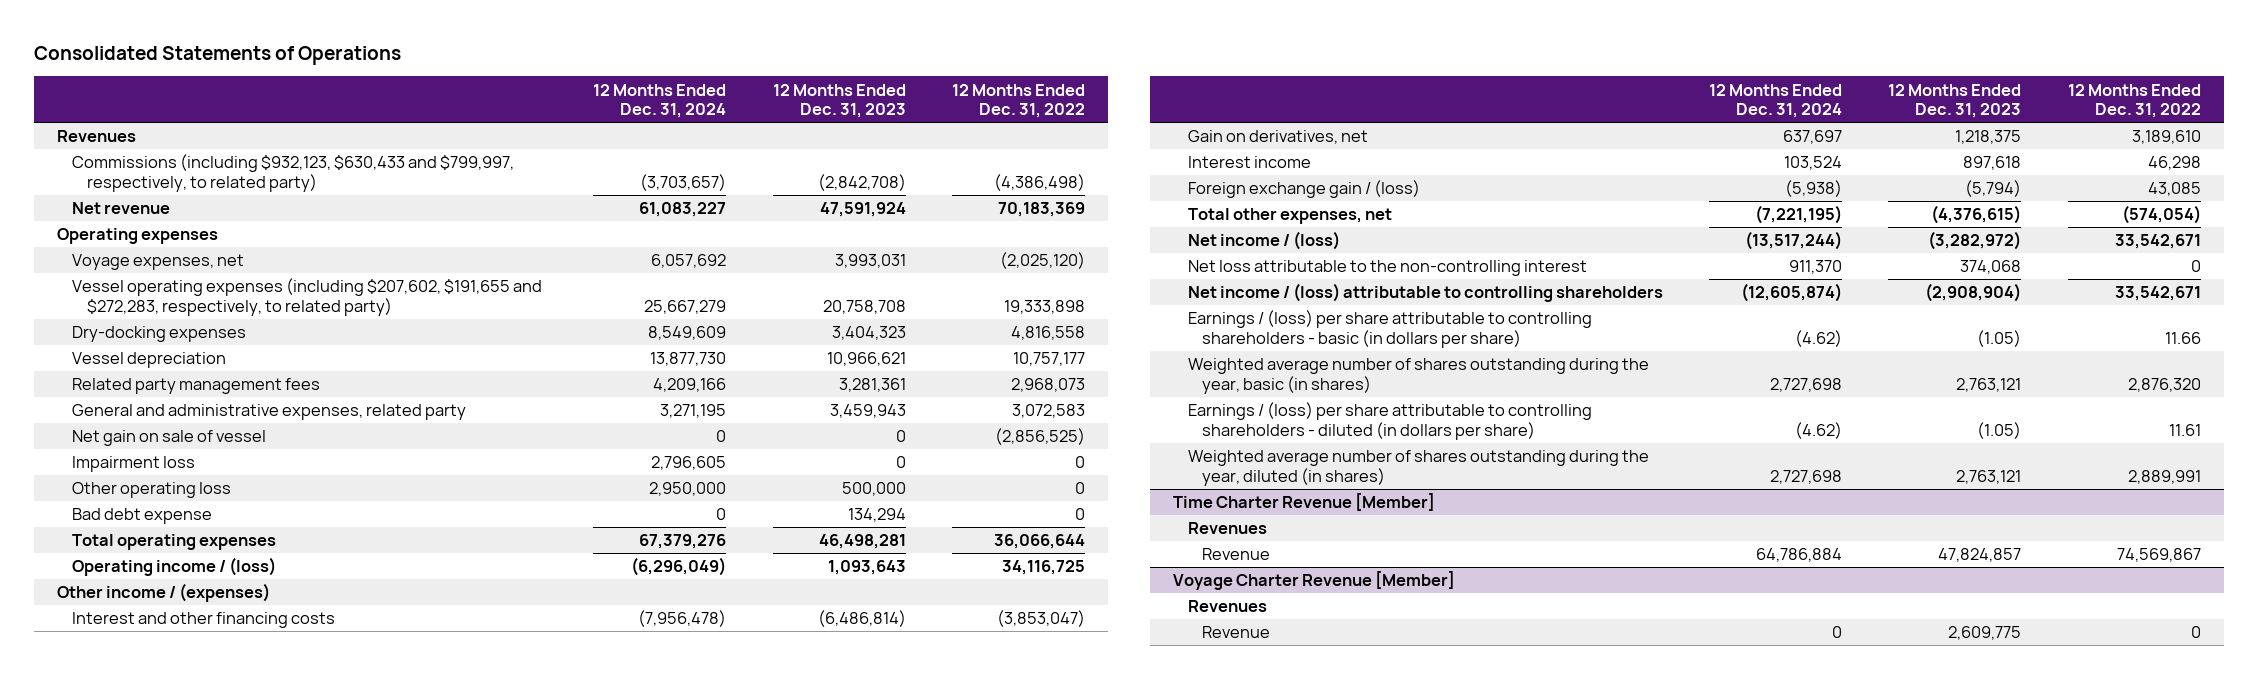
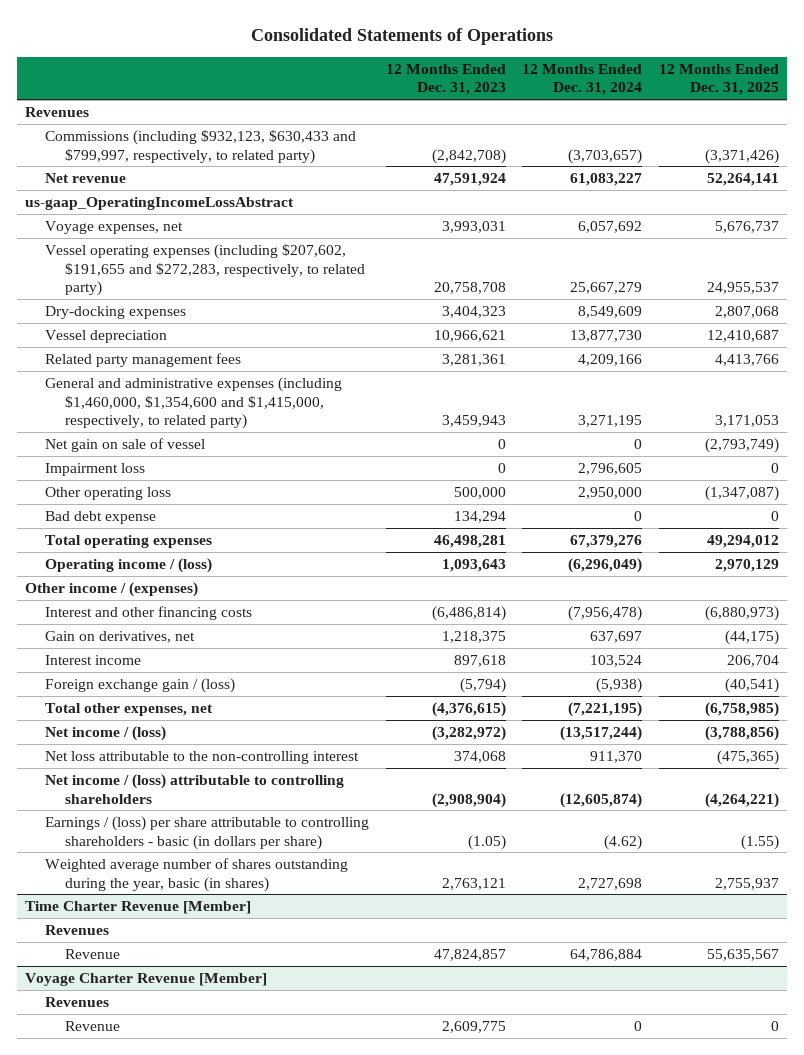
[951,83,1085,118] 12 Months Ended Dec. 31, 2022 -> none
none -> [659,63,780,96] 12 Months Ended Dec. 31, 2025
[57,228,219,245] Operating expenses -> none
none -> [25,196,295,210] us-gaap_OperatingIncomeLossAbstract
[71,404,466,421] General and administrative expenses, related party -> [45,376,343,430] General and administrative expenses (including $1,460,000, $1,354,600 and $1,415,000, respectively, to related party)
[1187,402,1592,440] Earnings / (loss) per share attributable to controlling shareholders - diluted (in dollars per share) -> none
[1187,450,1649,486] Weighted average number of shares outstanding during the year, diluted (in shares) -> none

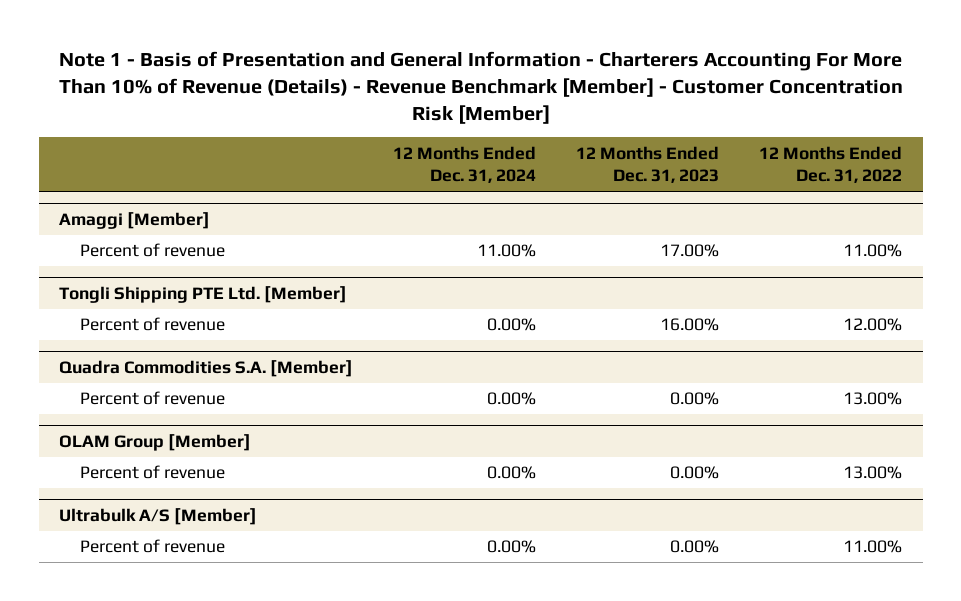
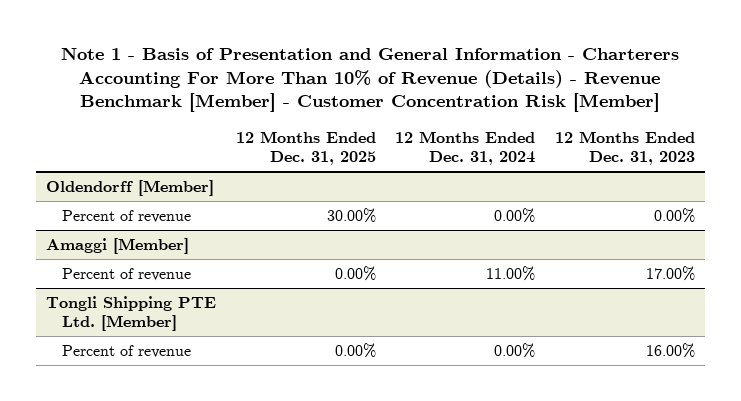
[759,145,903,184] 12 Months Ended Dec. 31, 2022 -> none
none -> [235,130,376,165] 12 Months Ended Dec. 31, 2025
none -> [45,179,214,196] Oldendorff [Member]
none -> [62,209,192,223] Percent of revenue
[58,359,353,377] Quadra Commodities S.A. [Member] -> none
[80,391,226,406] Percent of revenue -> none
[58,433,251,451] OLAM Group [Member] -> none
[80,465,226,480] Percent of revenue -> none
[58,507,257,525] Ultrabulk A/S [Member] -> none
[80,539,226,554] Percent of revenue -> none

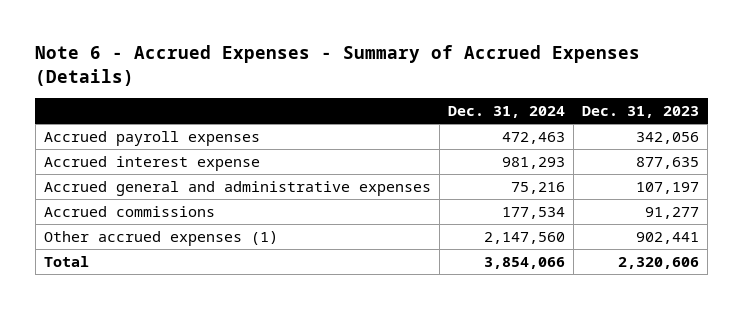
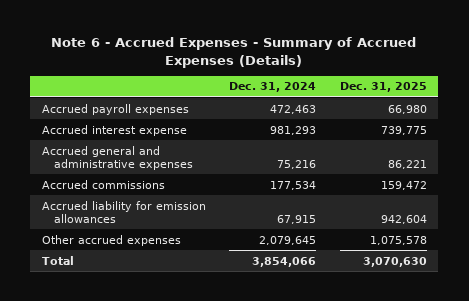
[582,106,700,119] Dec. 31, 2023 -> none
none -> [339,82,427,93] Dec. 31, 2025
none -> [41,200,206,223] Accrued liability for emission allowances
[43,231,278,247] Other accrued expenses (1) -> [41,234,181,246] Other accrued expenses
[483,232,565,245] 2,147,560 -> [259,235,317,245] 2,079,645

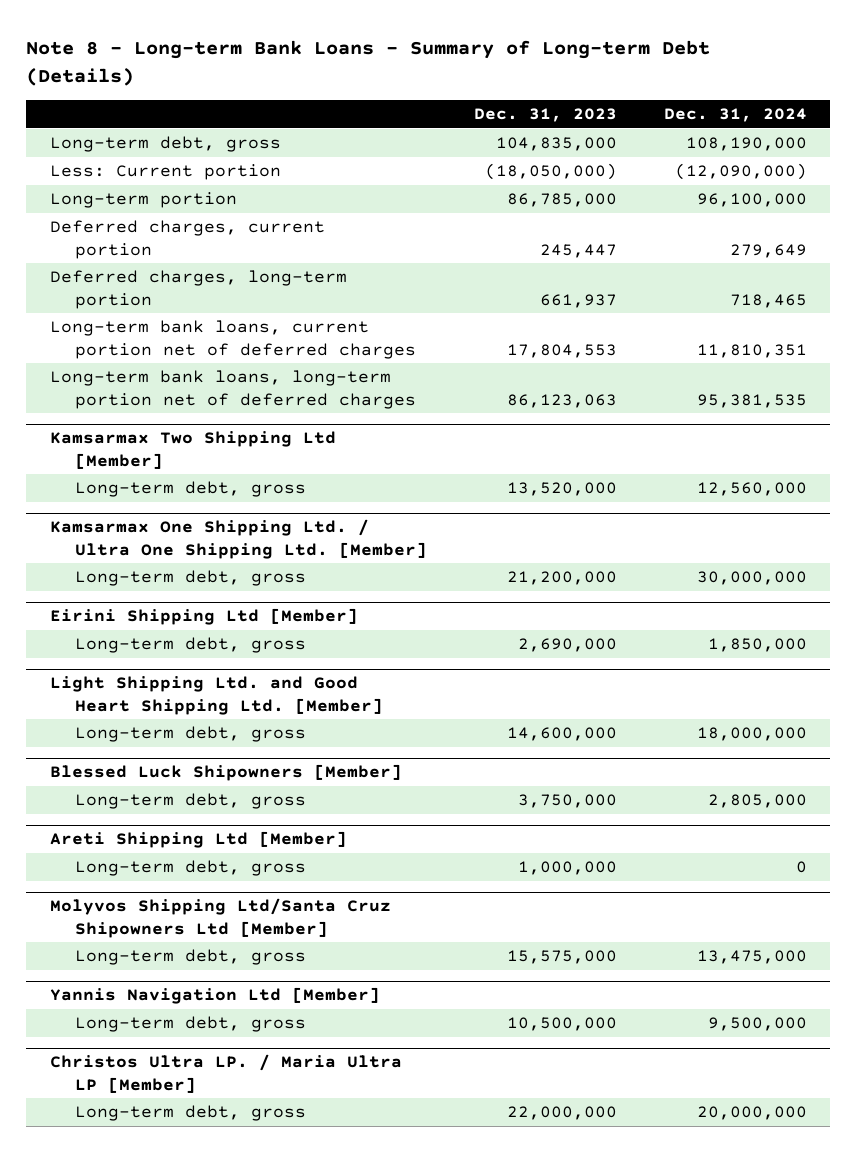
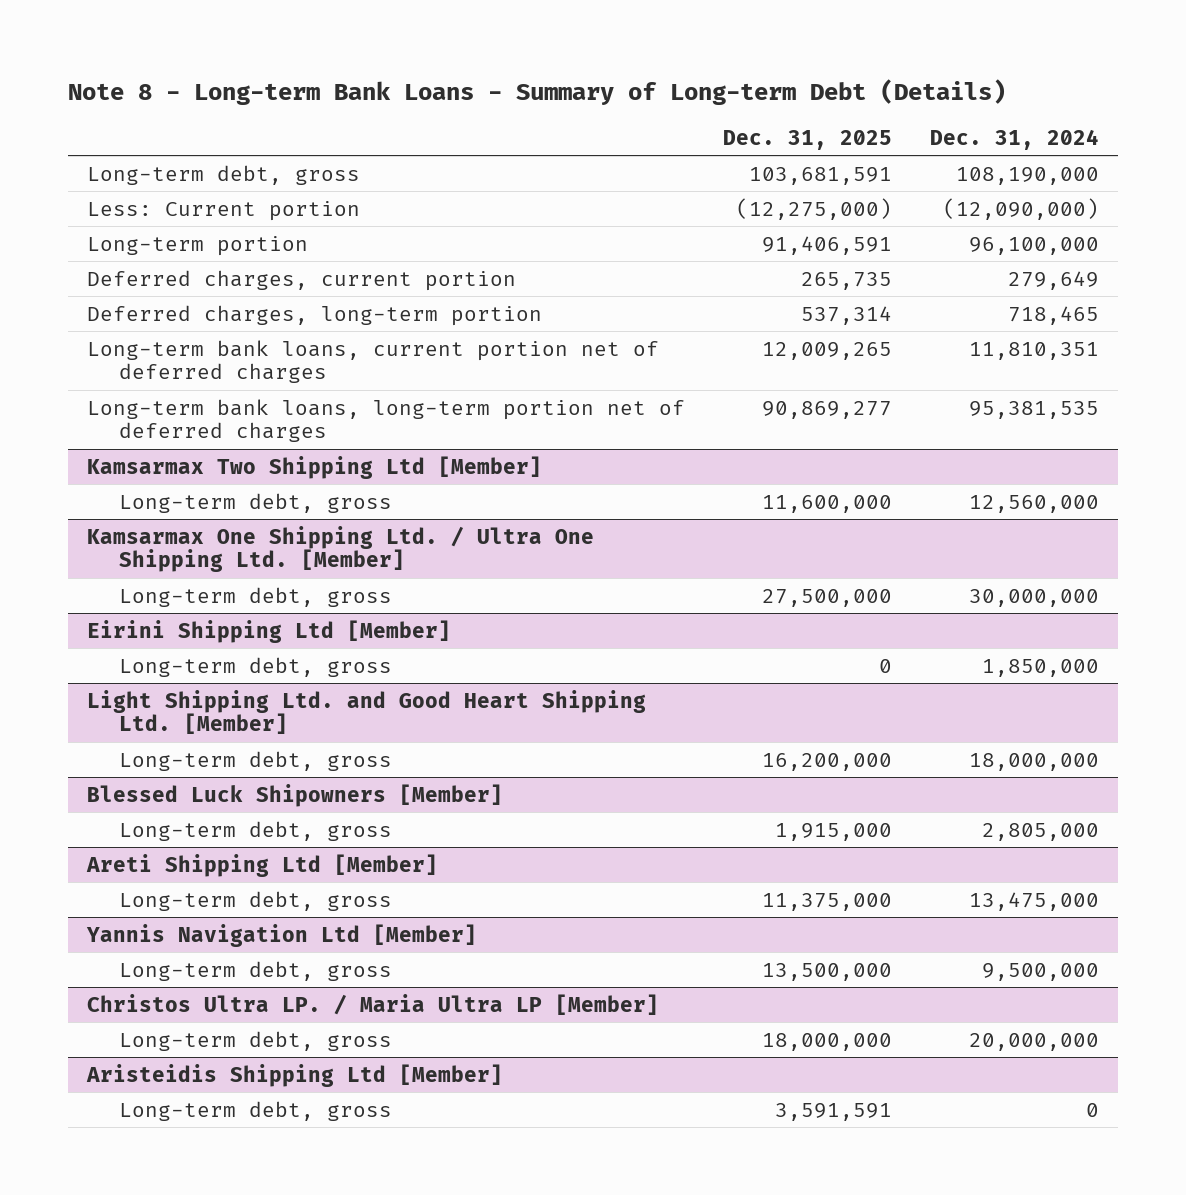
[473,108,617,123] Dec. 31, 2023 -> none
none -> [723,129,893,150] Dec. 31, 2025
[75,860,307,877] Long-term debt, gross -> none
[49,898,391,938] Molyvos Shipping Ltd/Santa Cruz Shipowners Ltd [Member] -> none
none -> [86,1063,504,1087] Aristeidis Shipping Ltd [Member]
none -> [119,1100,393,1121] Long-term debt, gross

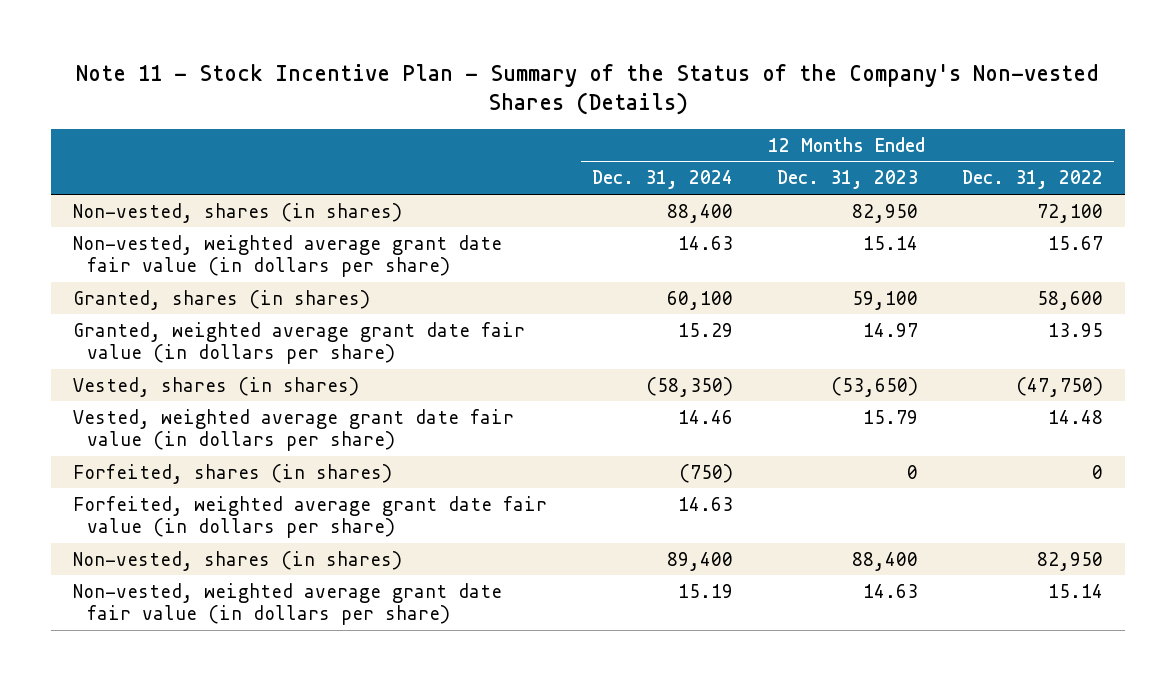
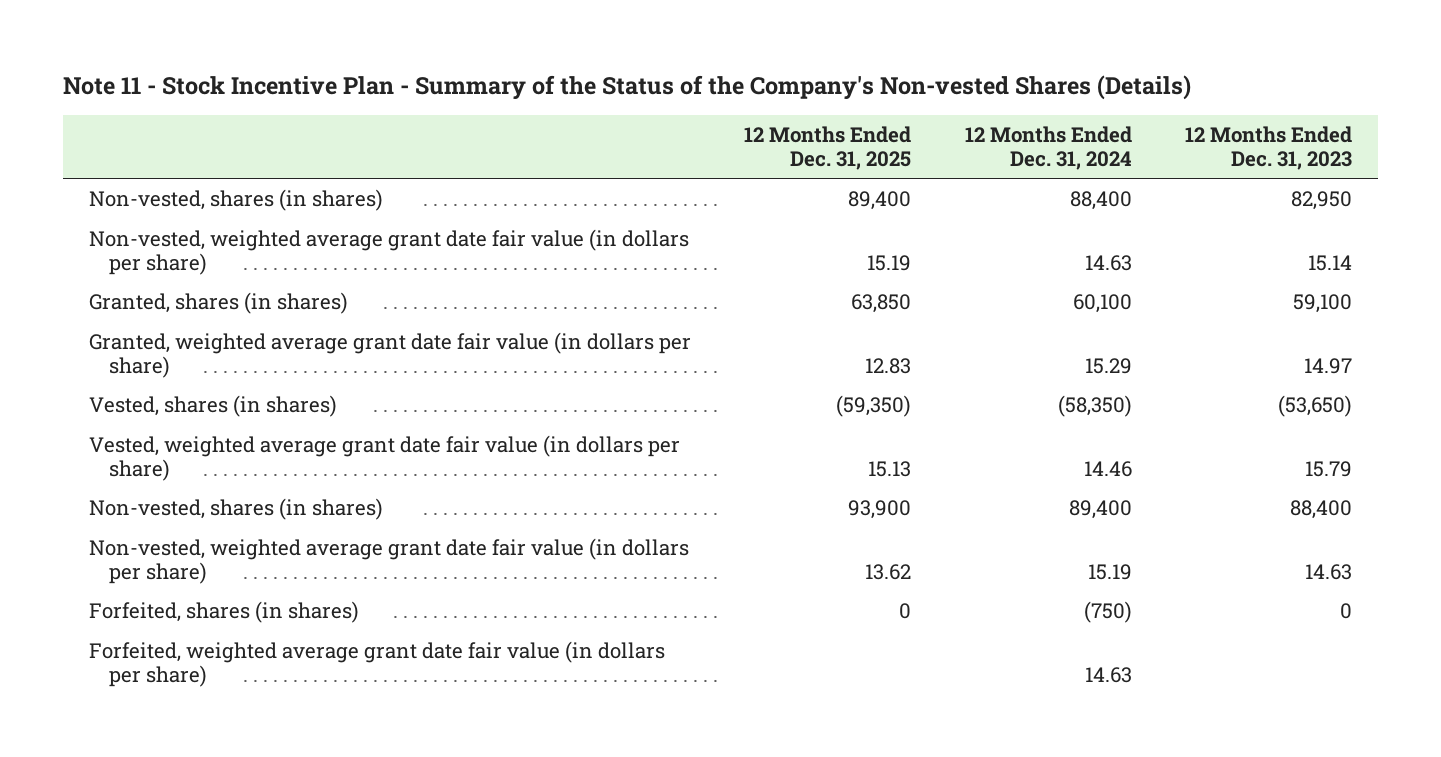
[961,170,1103,190] Dec. 31, 2022 -> none
none -> [744,126,912,170] 12 Months Ended Dec. 31, 2025
[73,463,393,484] Forfeited, shares (in shares) -> [89,601,360,624] Forfeited, shares (in shares)
[73,495,548,539] Forfeited, weighted average grant date fair value (in dollars per share) -> [89,641,666,687] Forfeited, weighted average grant date fair value (in dollars per share)

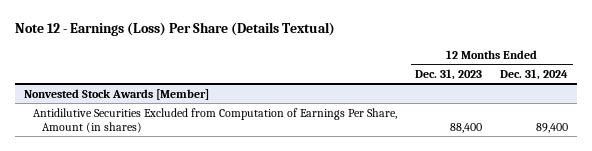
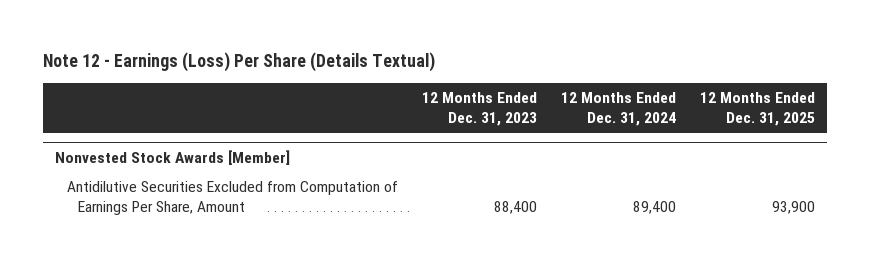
none -> [700,91,816,126] 12 Months Ended Dec. 31, 2025
[33,107,398,134] Antidilutive Securities Excluded from Computation of Earnings Per Share, Amount (in shares) -> [66,181,398,216] Antidilutive Securities Excluded from Computation of Earnings Per Share, Amount

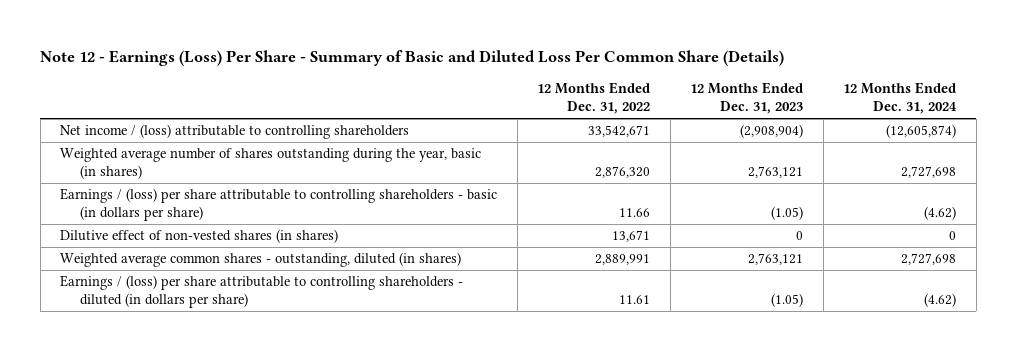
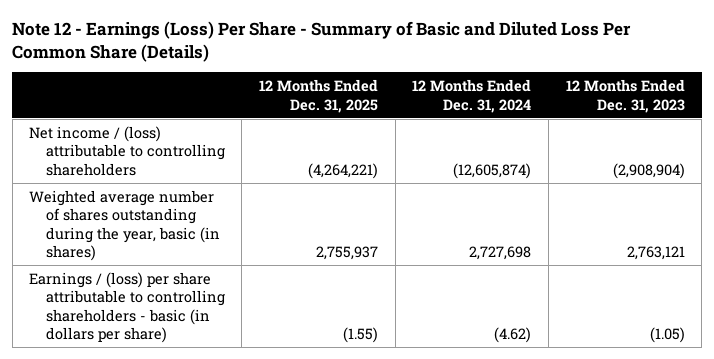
[537,82,651,115] 12 Months Ended Dec. 31, 2022 -> none
none -> [258,79,378,113] 12 Months Ended Dec. 31, 2025
[60,229,339,244] Dilutive effect of non-vested shares (in shares) -> none
[60,252,462,268] Weighted average common shares - outstanding, diluted (in shares) -> none
[60,275,464,309] Earnings / (loss) per share attributable to controlling shareholders - diluted (in dollars per share) -> none

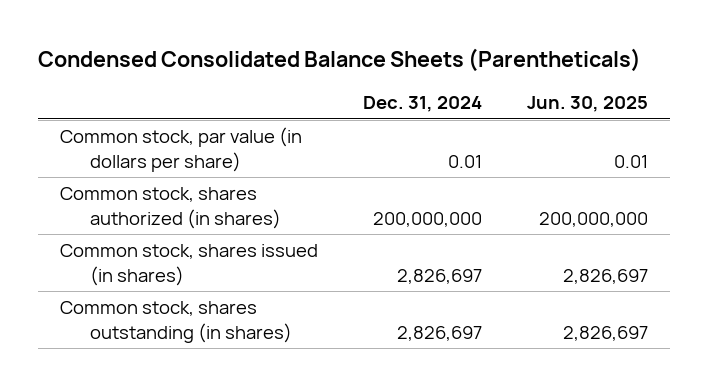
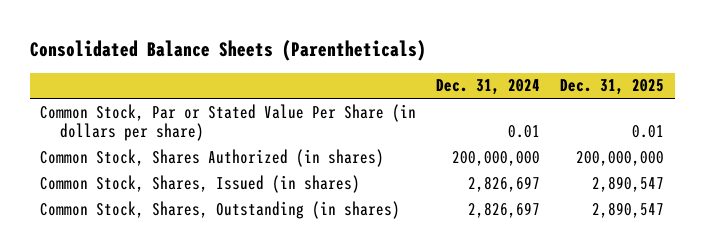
[38,48,642,73] Condensed Consolidated Balance Sheets (Parentheticals) -> [29,39,426,61] Consolidated Balance Sheets (Parentheticals)
[527,96,649,113] Jun. 30, 2025 -> none
none -> [560,79,665,96] Dec. 31, 2025
[60,127,303,172] Common stock, par value (in dollars per share) -> [39,103,416,142] Common Stock, Par or Stated Value Per Share (in dollars per share)
[60,187,282,229] Common stock, shares authorized (in shares) -> [39,148,384,167] Common Stock, Shares Authorized (in shares)
[60,244,319,286] Common stock, shares issued (in shares) -> [39,174,360,193] Common Stock, Shares, Issued (in shares)
[60,301,293,343] Common stock, shares outstanding (in shares) -> [39,200,400,219] Common Stock, Shares, Outstanding (in shares)

